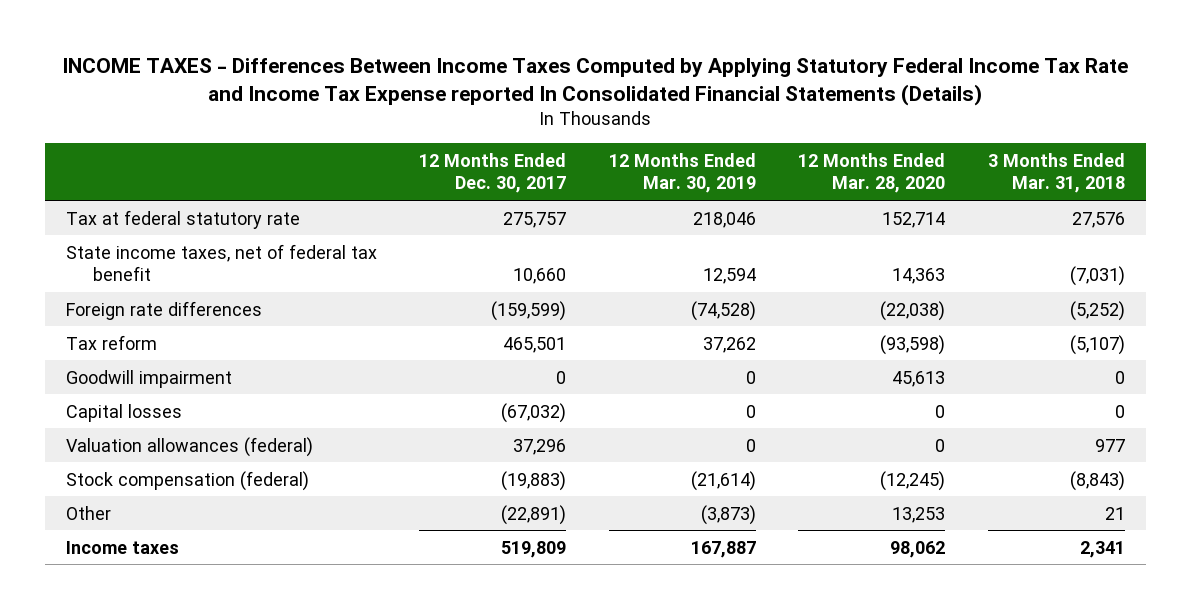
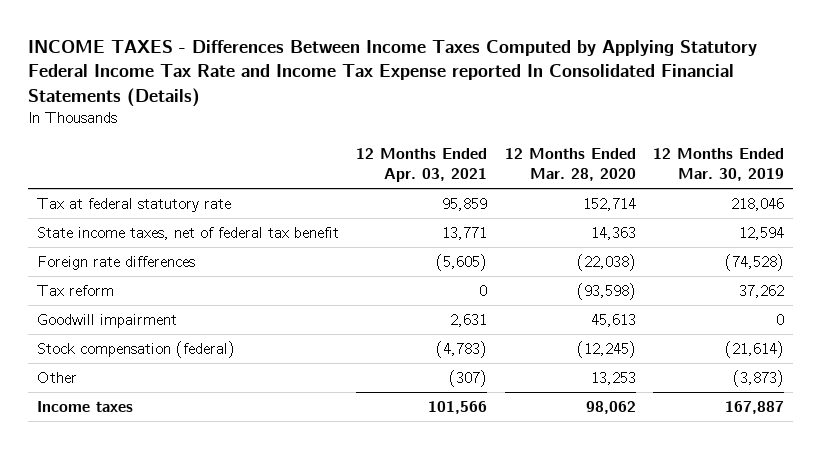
[419,152,567,194] 12 Months Ended Dec. 30, 2017 -> none
[987,152,1125,194] 3 Months Ended Mar. 31, 2018 -> none
none -> [356,147,488,182] 12 Months Ended Apr. 03, 2021
[65,403,182,422] Capital losses -> none
[65,436,313,457] Valuation allowances (federal) -> none

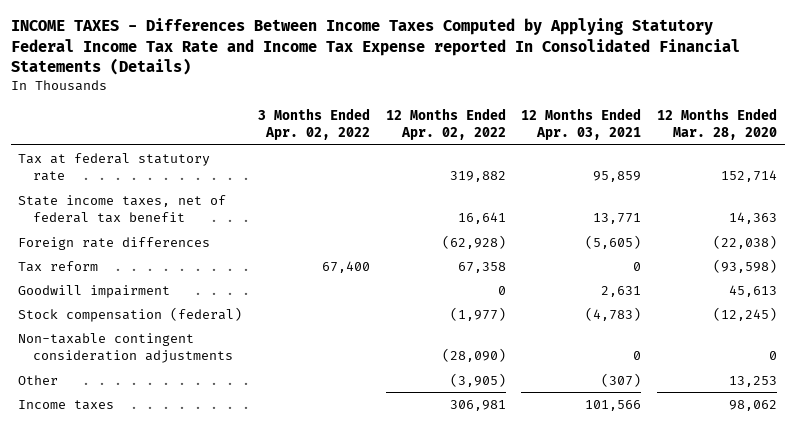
[652,147,784,181] 12 Months Ended Mar. 30, 2019 -> none
none -> [258,107,371,140] 3 Months Ended Apr. 02, 2022
none -> [385,107,506,140] 12 Months Ended Apr. 02, 2022
none -> [18,332,233,363] Non-taxable contingent consideration adjustments

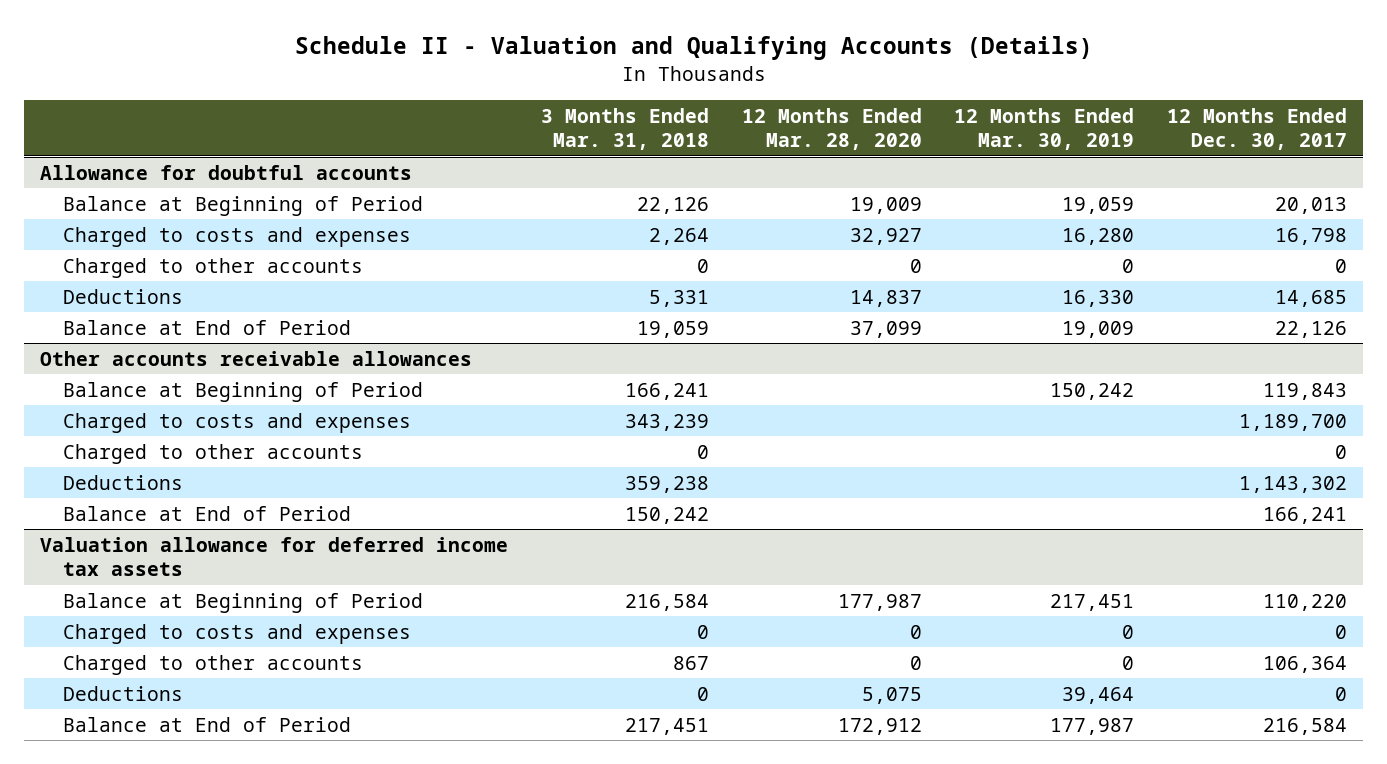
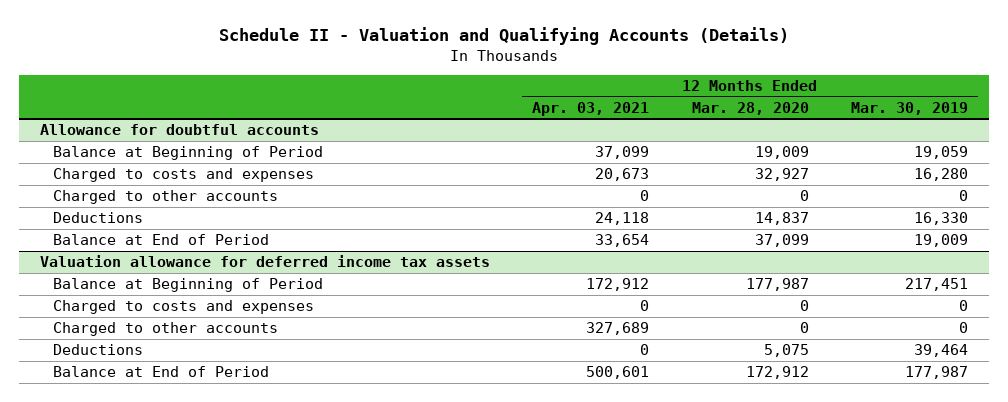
[541,107,710,150] 3 Months Ended Mar. 31, 2018 -> none
[1166,107,1347,150] 12 Months Ended Dec. 30, 2017 -> none
none -> [532,101,650,116] Apr. 03, 2021
[40,350,473,366] Other accounts receivable allowances -> none
[63,381,424,402] Balance at Beginning of Period -> none
[63,412,412,433] Charged to costs and expenses -> none
[63,443,364,464] Charged to other accounts -> none
[63,474,184,490] Deductions -> none
[63,505,352,521] Balance at End of Period -> none

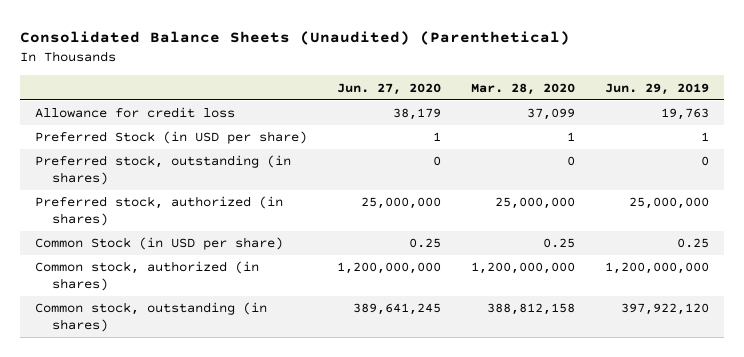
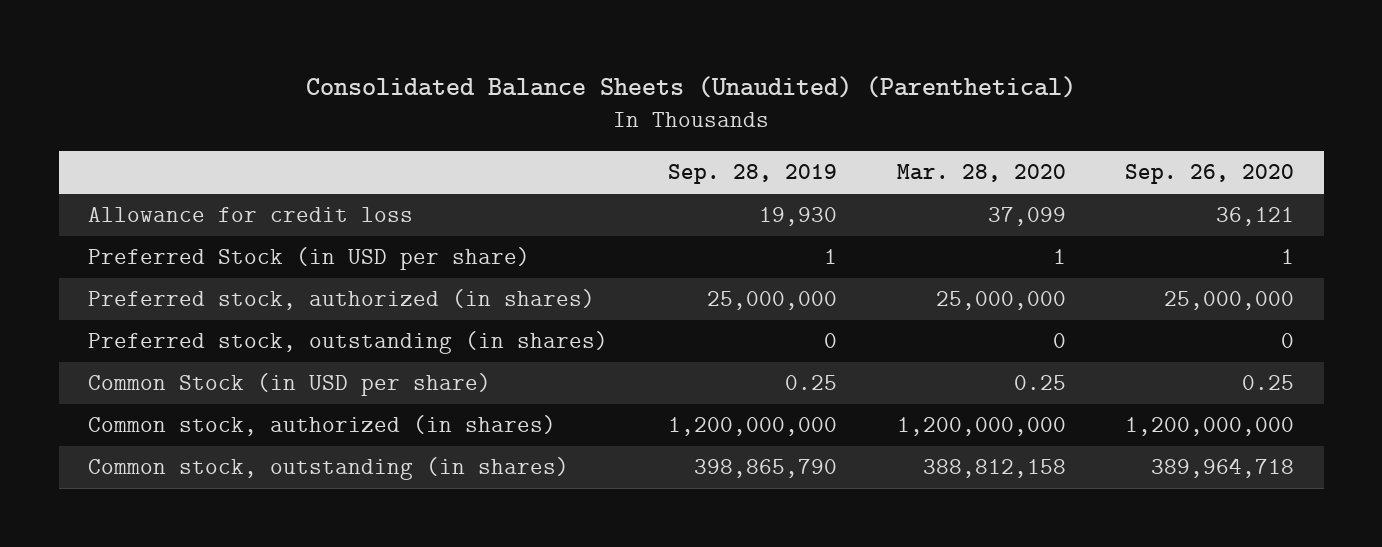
[337,82,442,95] Jun. 27, 2020 -> none
[604,82,709,95] Jun. 29, 2019 -> none
none -> [667,164,837,185] Sep. 28, 2019
none -> [1125,164,1295,185] Sep. 26, 2020
[35,155,292,186] Preferred stock, outstanding (in shares) -> [88,331,609,355] Preferred stock, outstanding (in shares)

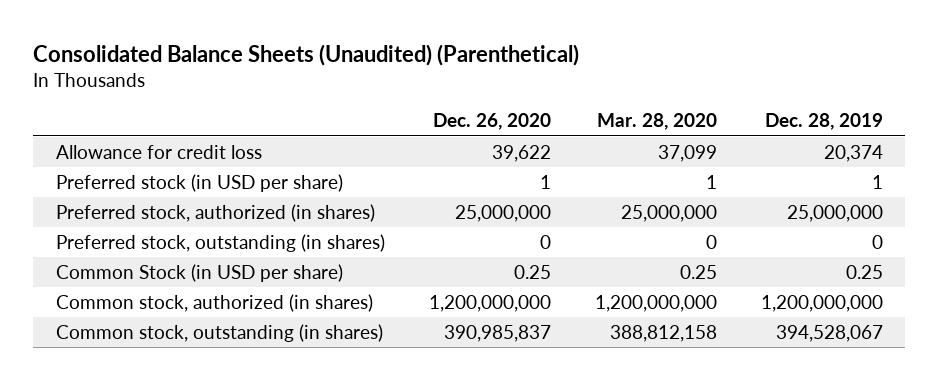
[667,164,837,185] Sep. 28, 2019 -> none
[1125,164,1295,185] Sep. 26, 2020 -> none
none -> [432,113,551,131] Dec. 26, 2020
none -> [765,113,884,131] Dec. 28, 2019
[88,247,531,271] Preferred Stock (in USD per share) -> [55,173,343,192] Preferred stock (in USD per share)

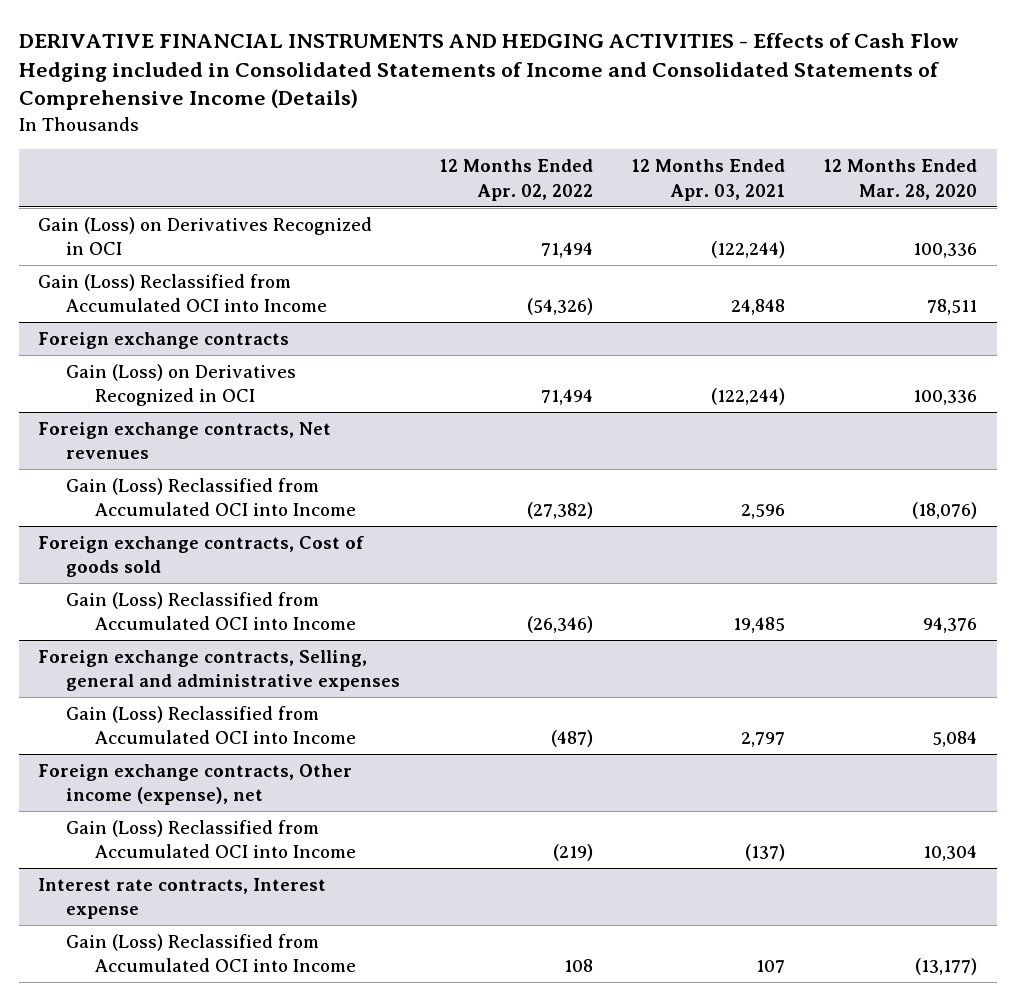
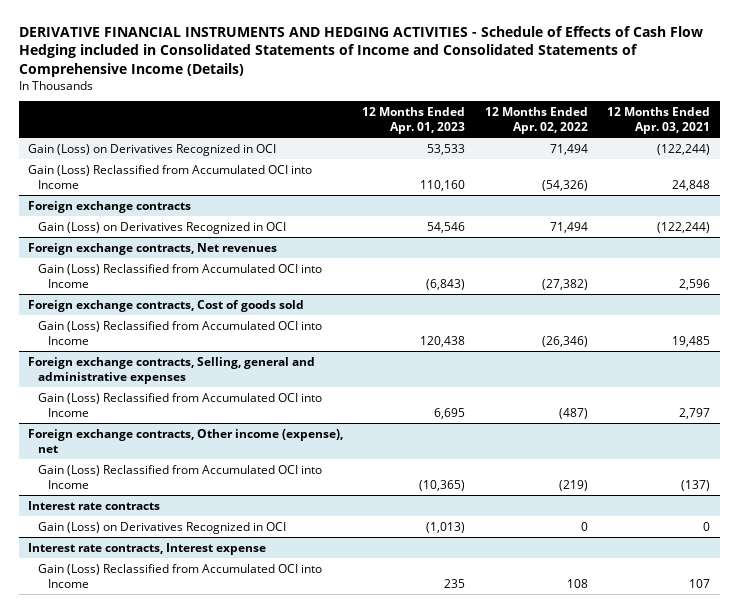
[18,32,959,111] DERIVATIVE FINANCIAL INSTRUMENTS AND HEDGING ACTIVITIES - Effects of Cash Flow Hedging included in Consolidated Statements of Income and Consolidated Statements of Comprehensive Income (Details) -> [18,25,703,77] DERIVATIVE FINANCIAL INSTRUMENTS AND HEDGING ACTIVITIES - Schedule of Effects of Cash Flow Hedging included in Consolidated Statements of Income and Consolidated Statements of Comprehensive Income (Details)
[823,159,978,200] 12 Months Ended Mar. 28, 2020 -> none
none -> [362,107,466,134] 12 Months Ended Apr. 01, 2023
none -> [28,500,161,510] Interest rate contracts
none -> [37,521,286,534] Gain (Loss) on Derivatives Recognized in OCI

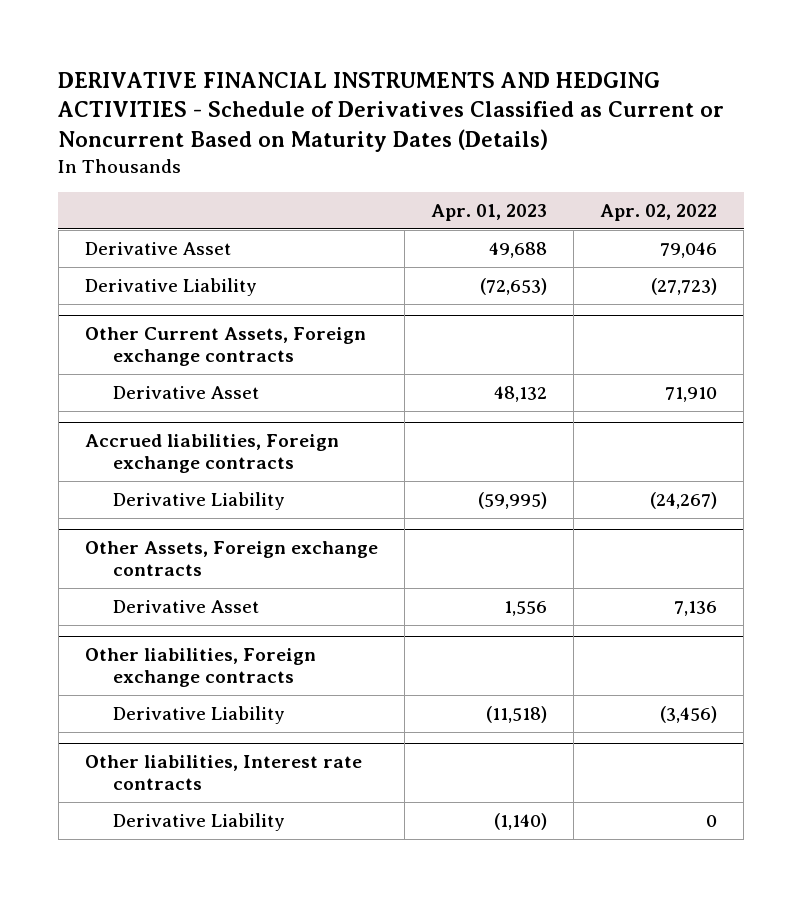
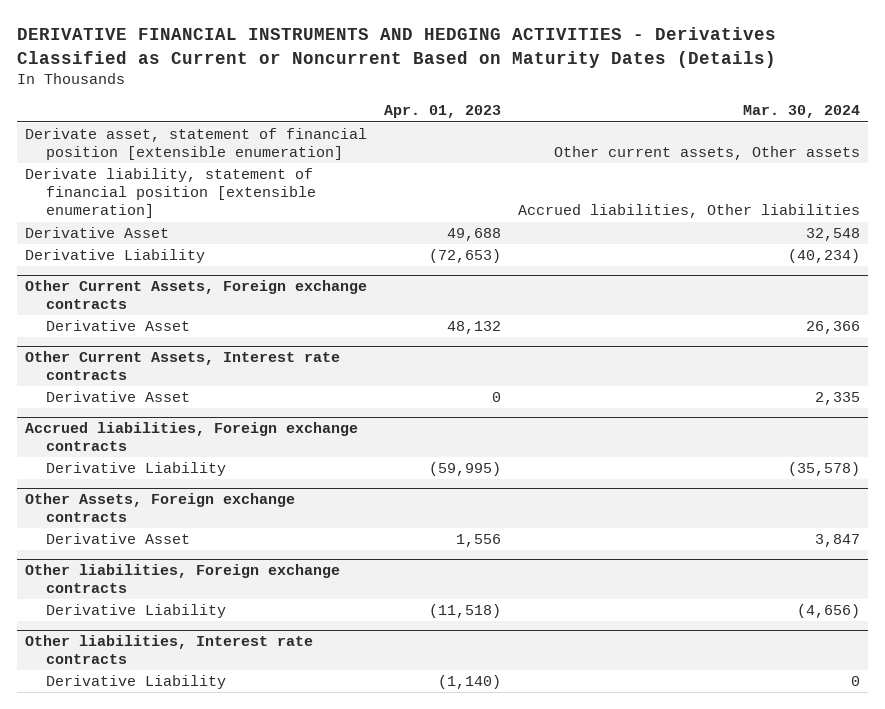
[58,71,725,152] DERIVATIVE FINANCIAL INSTRUMENTS AND HEDGING ACTIVITIES - Schedule of Derivatives Classified as Current or Noncurrent Based on Maturity Dates (Details) -> [17,27,777,68] DERIVATIVE FINANCIAL INSTRUMENTS AND HEDGING ACTIVITIES - Derivatives Classified as Current or Noncurrent Based on Maturity Dates (Details)
[600,203,718,221] Apr. 02, 2022 -> none
none -> [743,105,861,119] Mar. 30, 2024
none -> [25,128,368,161] Derivate asset, statement of financial position [extensible enumeration]
none -> [25,168,317,219] Derivate liability, statement of financial position [extensible enumeration]
none -> [25,351,341,381] Other Current Assets, Interest rate contracts
none -> [46,391,191,403] Derivative Asset

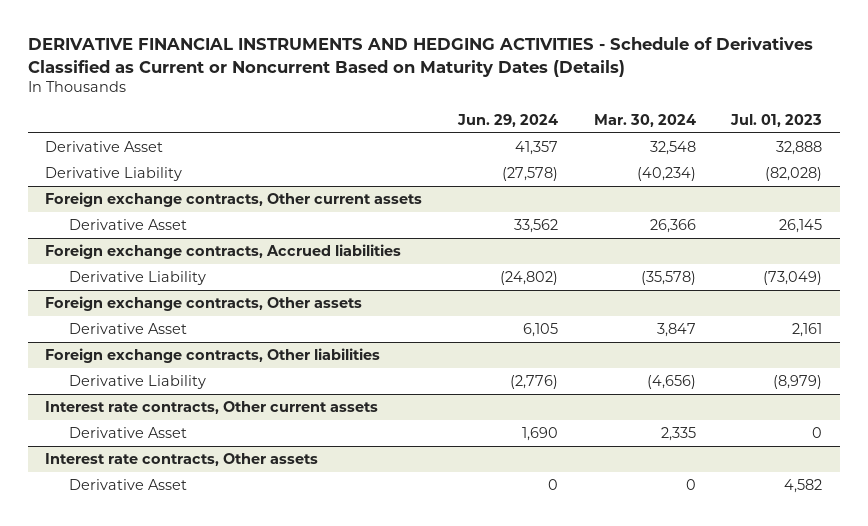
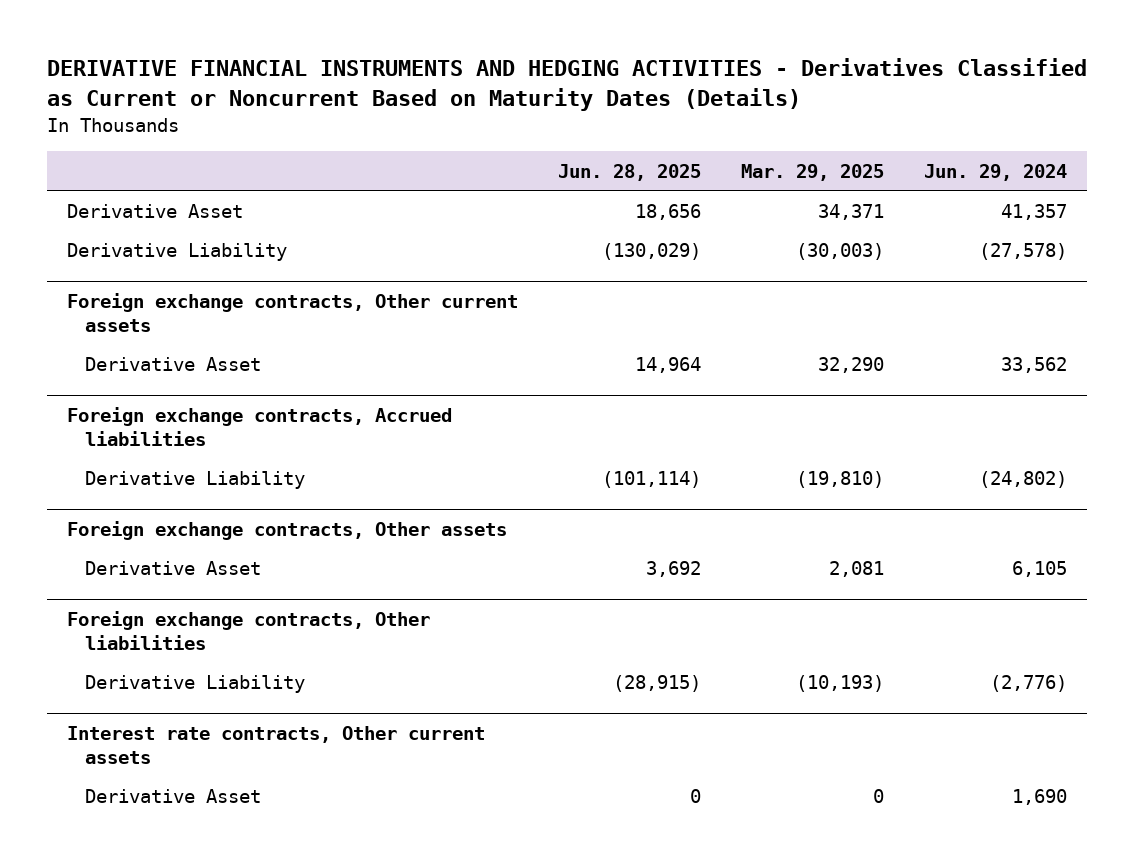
[27,37,813,77] DERIVATIVE FINANCIAL INSTRUMENTS AND HEDGING ACTIVITIES - Schedule of Derivatives Classified as Current or Noncurrent Based on Maturity Dates (Details) -> [46,58,1087,111] DERIVATIVE FINANCIAL INSTRUMENTS AND HEDGING ACTIVITIES - Derivatives Classified as Current or Noncurrent Based on Maturity Dates (Details)
[593,113,696,127] Mar. 30, 2024 -> none
[730,113,823,127] Jul. 01, 2023 -> none
none -> [557,163,701,181] Jun. 28, 2025
none -> [740,163,884,181] Mar. 29, 2025
[45,452,319,466] Interest rate contracts, Other assets -> none
[68,478,187,490] Derivative Asset -> none

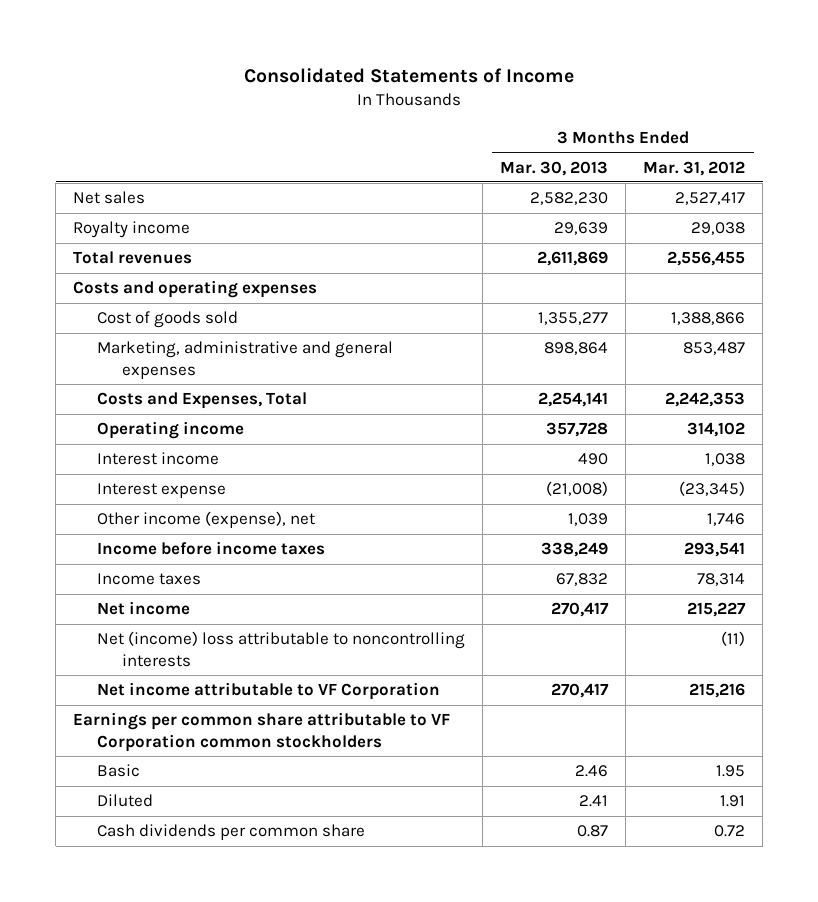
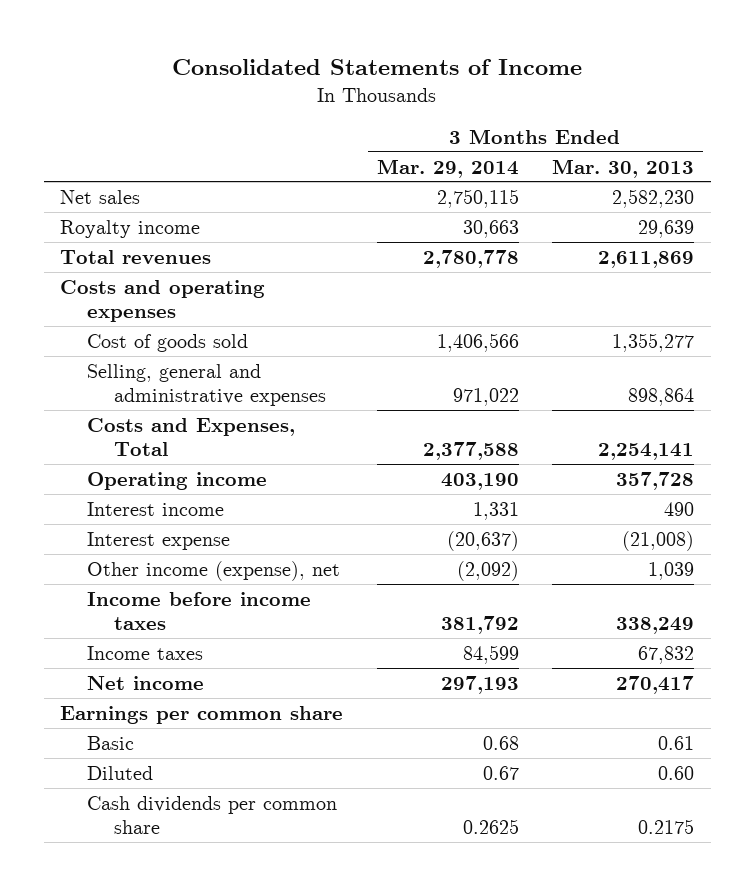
[643,160,746,176] Mar. 31, 2012 -> none
none -> [376,158,519,178] Mar. 29, 2014
[97,341,394,379] Marketing, administrative and general expenses -> [87,363,327,406] Selling, general and administrative expenses
[97,631,466,667] Net (income) loss attributable to noncontrolling interests -> none
[97,682,441,701] Net income attributable to VF Corporation -> none
[73,712,451,752] Earnings per common share attributable to VF Corporation common stockholders -> [60,705,344,724] Earnings per common share
[575,765,609,778] 2.46 -> [658,735,695,750] 0.61
[579,795,609,808] 2.41 -> [658,765,695,780] 0.60
[577,825,609,838] 0.87 -> [638,818,695,834] 0.2175

